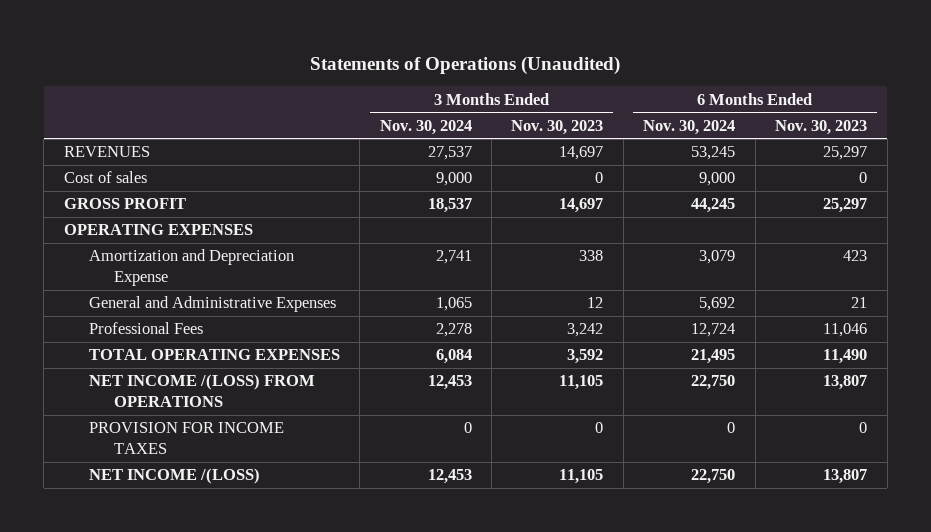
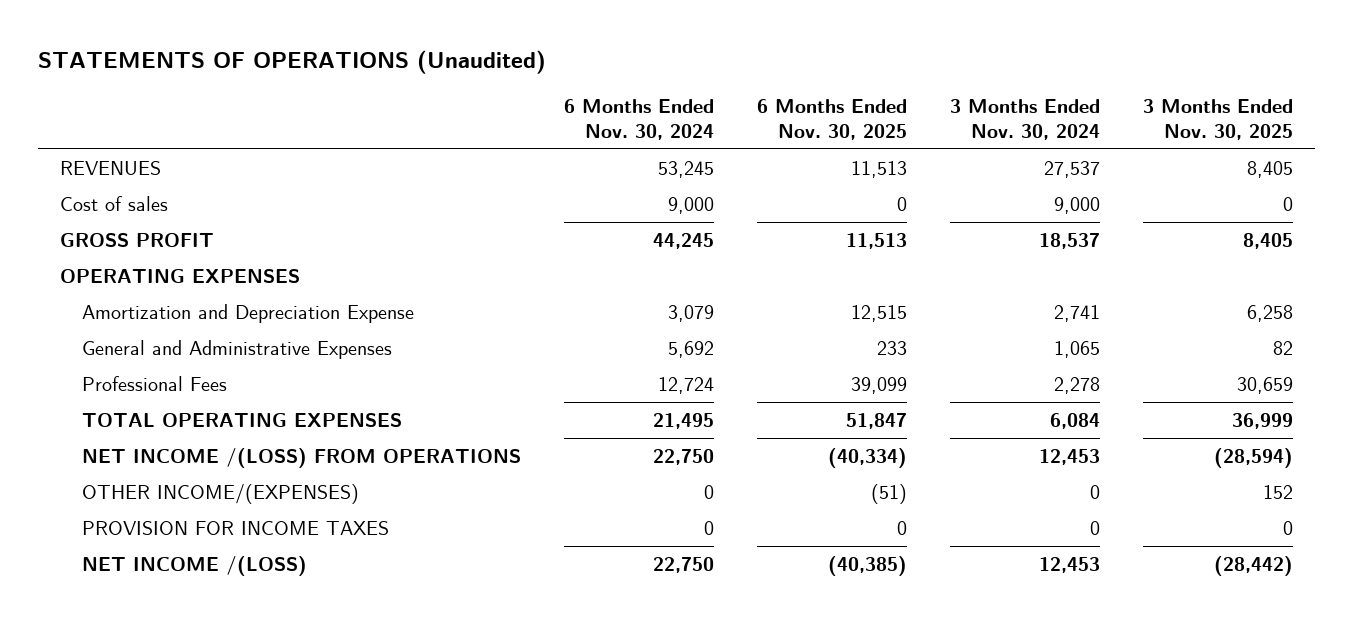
[310,55,621,75] Statements of Operations (Unaudited) -> [38,50,547,75] STATEMENTS OF OPERATIONS (Unaudited)
[511,119,604,135] Nov. 30, 2023 -> none
[775,119,868,135] Nov. 30, 2023 -> none
none -> [757,98,908,140] 6 Months Ended Nov. 30, 2025
none -> [1143,98,1294,140] 3 Months Ended Nov. 30, 2025
none -> [81,483,359,504] OTHER INCOME/(EXPENSES)

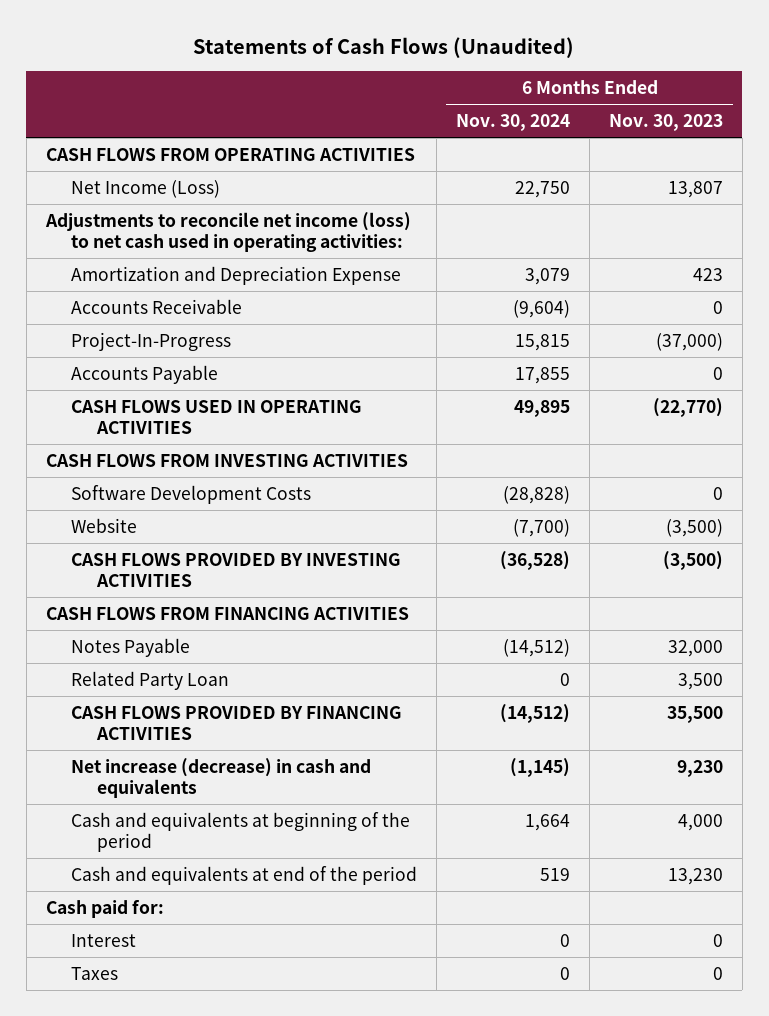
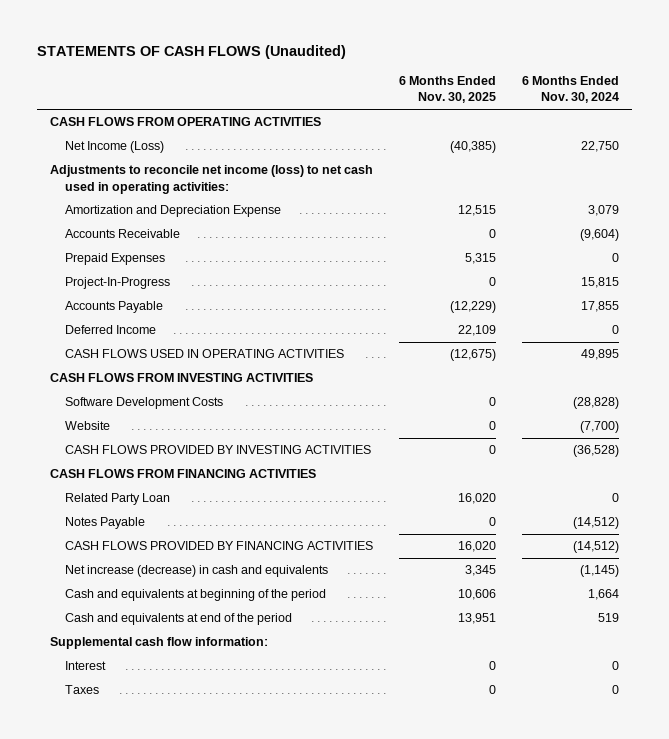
[193,36,575,58] Statements of Cash Flows (Unaudited) -> [36,45,346,60] STATEMENTS OF CASH FLOWS (Unaudited)
[608,113,723,131] Nov. 30, 2023 -> none
none -> [399,76,497,104] 6 Months Ended Nov. 30, 2025
none -> [65,253,166,266] Prepaid Expenses
none -> [65,325,157,335] Deferred Income
[71,637,191,657] Notes Payable -> [65,517,146,530] Notes Payable
[45,898,164,918] Cash paid for: -> none
none -> [49,637,268,650] Supplemental cash flow information:

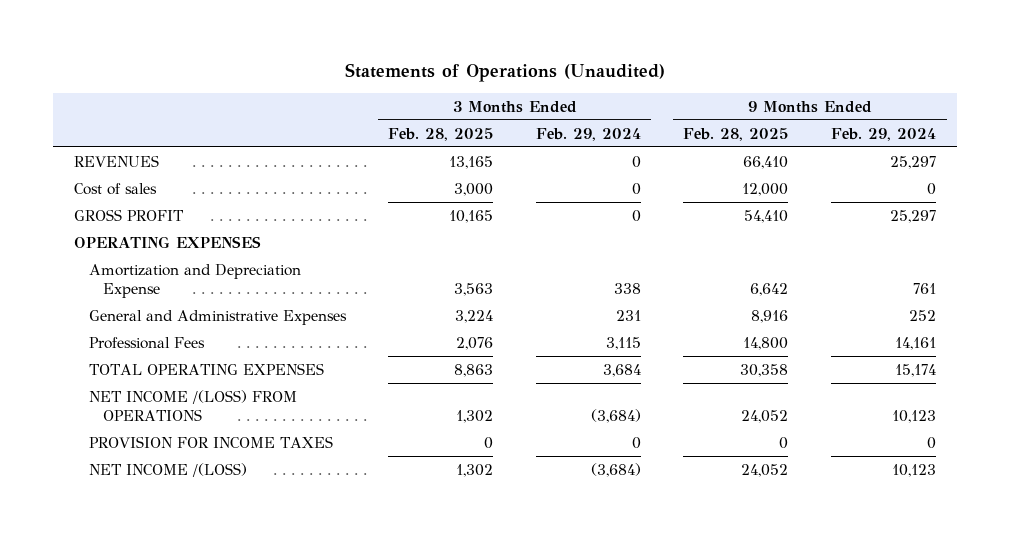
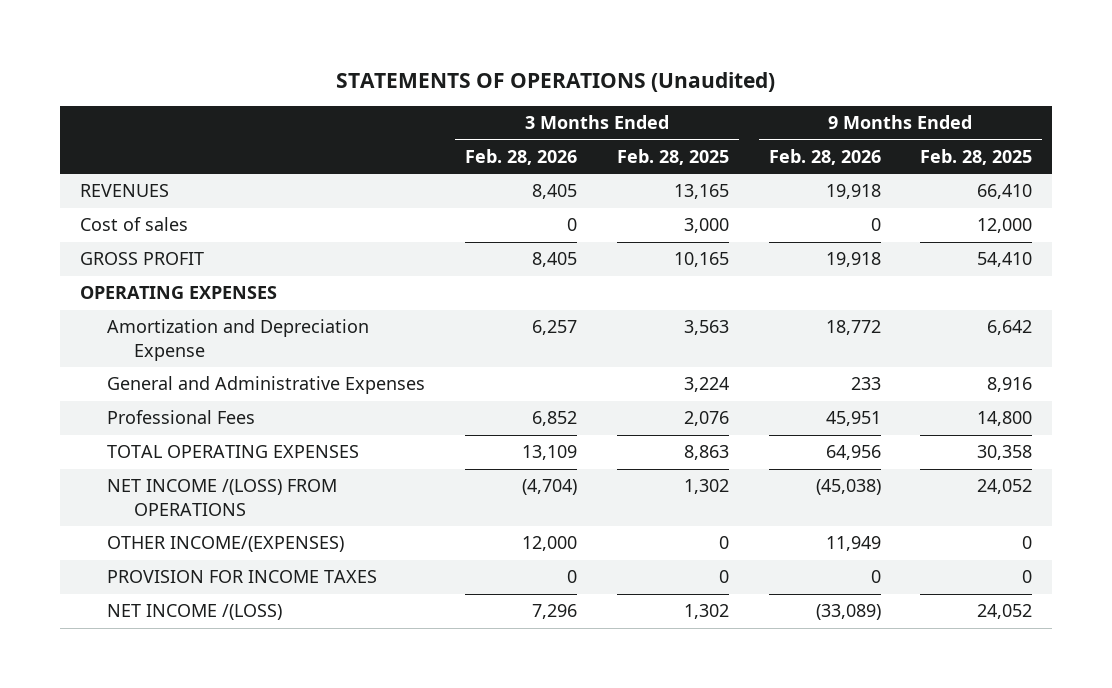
[345,63,666,83] Statements of Operations (Unaudited) -> [336,71,776,92] STATEMENTS OF OPERATIONS (Unaudited)
[535,127,641,141] Feb. 29, 2024 -> none
[830,127,936,141] Feb. 29, 2024 -> none
none -> [464,149,577,166] Feb. 28, 2026
none -> [768,149,881,166] Feb. 28, 2026
none -> [107,536,345,553] OTHER INCOME/(EXPENSES)

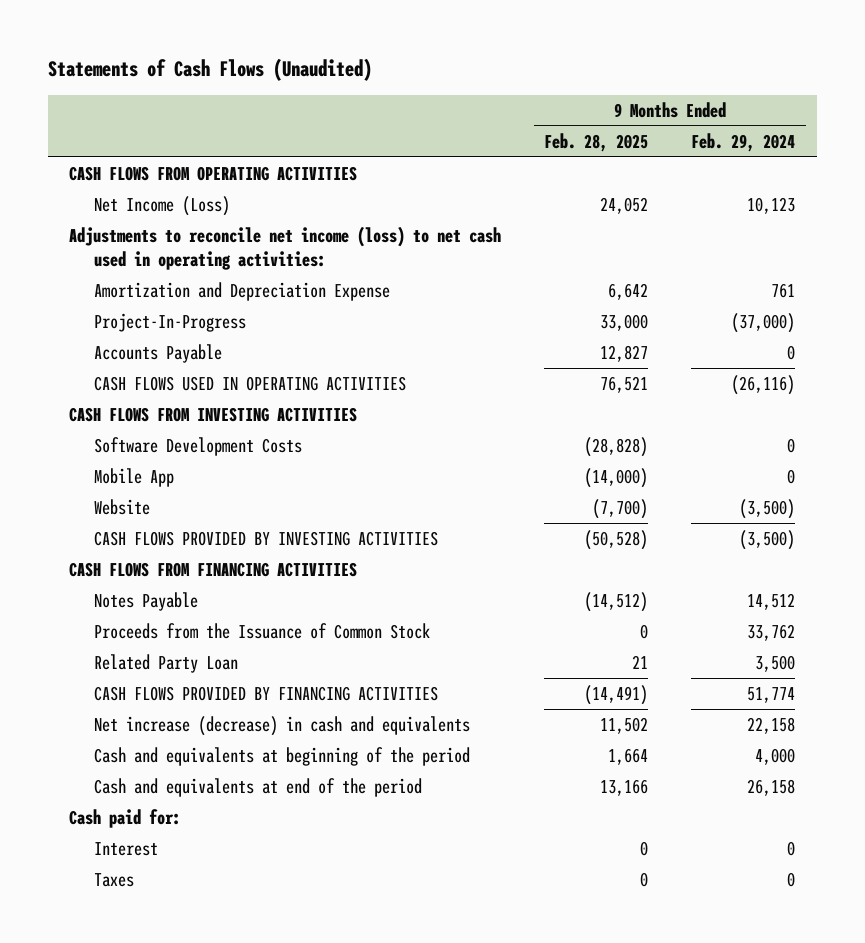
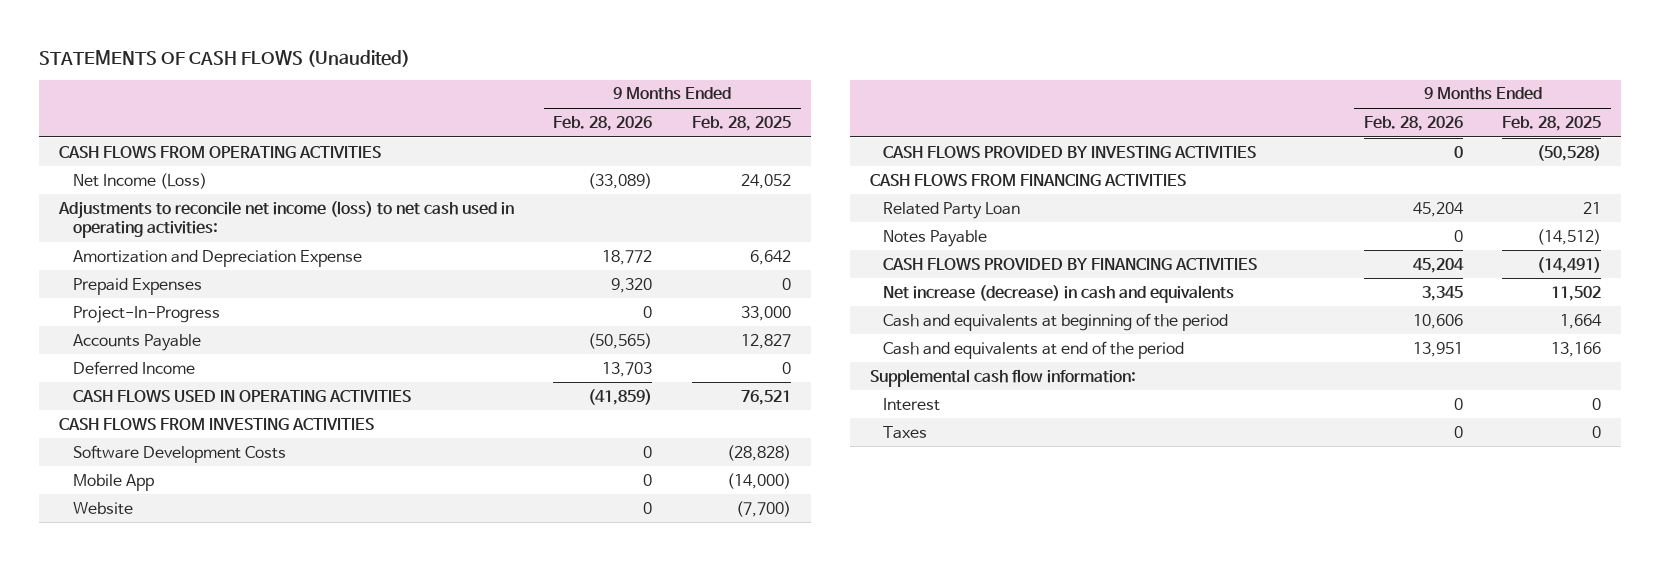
[47,58,372,82] Statements of Cash Flows (Unaudited) -> [39,49,411,67] STATEMENTS OF CASH FLOWS (Unaudited)
[691,132,796,152] Feb. 29, 2024 -> none
none -> [553,115,653,131] Feb. 28, 2026
none -> [72,277,202,295] Prepaid Expenses
none -> [72,360,195,375] Deferred Income
[93,622,430,639] Proceeds from the Issuance of Common Stock -> none
[93,591,198,611] Notes Payable -> [883,229,988,247] Notes Payable
[69,808,182,828] Cash paid for: -> none
none -> [869,368,1136,387] Supplemental cash flow information:

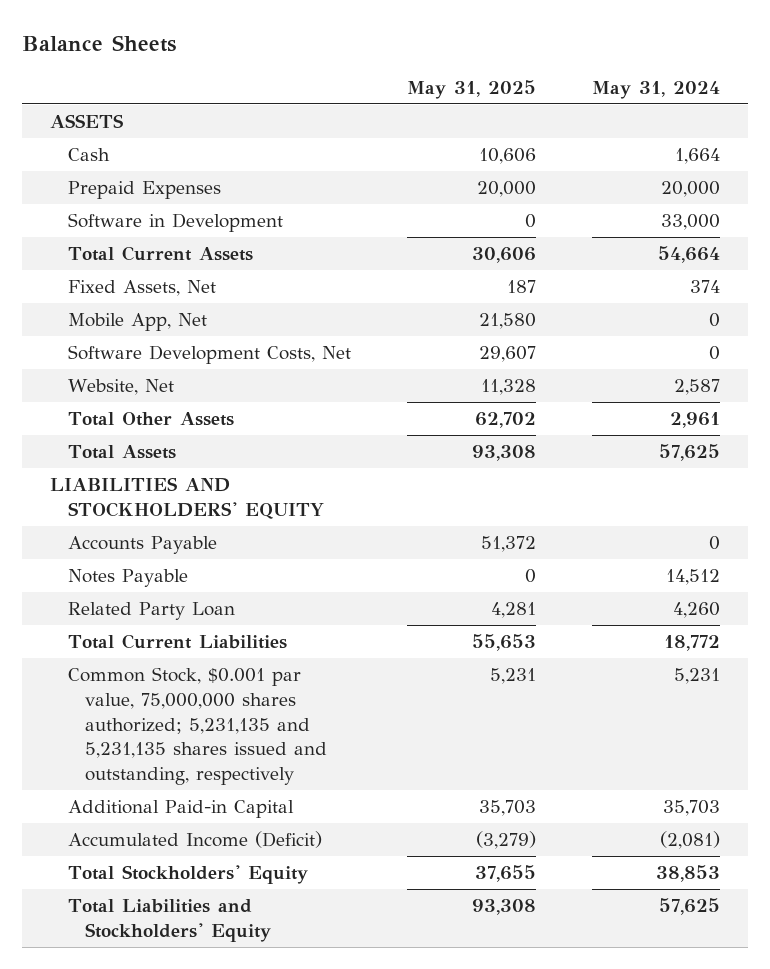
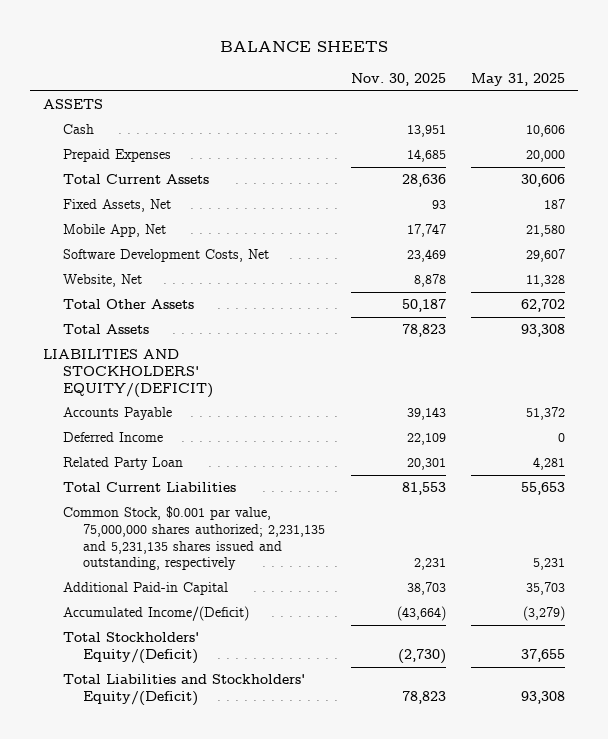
[21,35,176,53] Balance Sheets -> [220,40,389,52] BALANCE SHEETS
[592,80,721,99] May 31, 2024 -> none
none -> [350,72,446,86] Nov. 30, 2025
[67,213,283,233] Software in Development -> none
[49,477,324,520] LIABILITIES AND STOCKHOLDERS' EQUITY -> [42,349,214,398] LIABILITIES AND STOCKHOLDERS' EQUITY/(DEFICIT)
[67,569,188,588] Notes Payable -> none
none -> [63,432,164,443] Deferred Income
[67,667,328,785] Common Stock, $0.001 par value, 75,000,000 shares authorized; 5,231,135 and 5,231,135 shares issued and outstanding, respectively -> [63,506,326,571] Common Stock, $0.001 par value, 75,000,000 shares authorized; 2,231,135 and 5,231,135 shares issued and outstanding, respectively
[67,831,322,849] Accumulated Income (Deficit) -> [63,606,250,622] Accumulated Income/(Deficit)
[67,865,308,885] Total Stockholders' Equity -> [63,632,200,664] Total Stockholders' Equity/(Deficit)
[67,899,272,943] Total Liabilities and Stockholders' Equity -> [63,674,306,706] Total Liabilities and Stockholders' Equity/(Deficit)

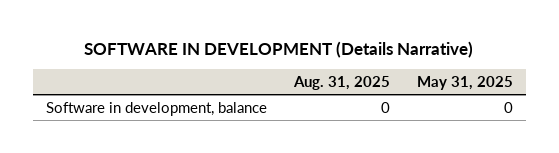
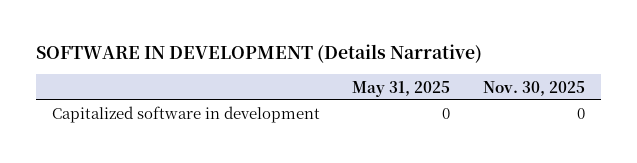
[292,75,390,90] Aug. 31, 2025 -> none
none -> [482,80,585,96] Nov. 30, 2025
[46,101,268,116] Software in development, balance -> [51,106,320,124] Capitalized software in development

